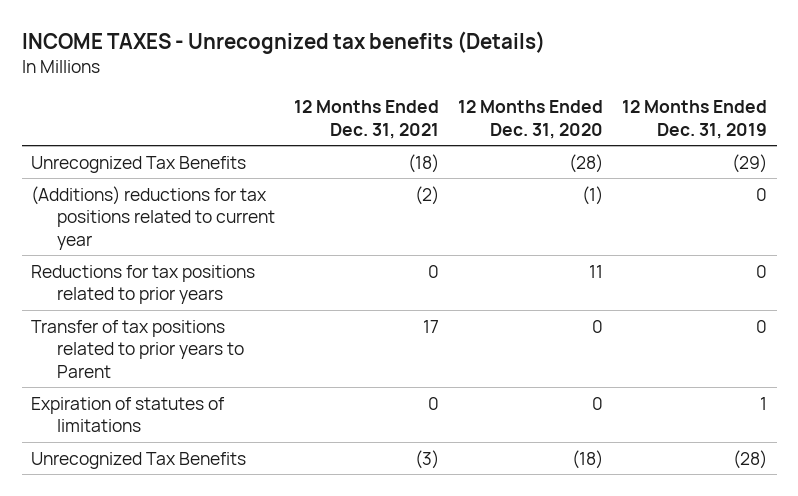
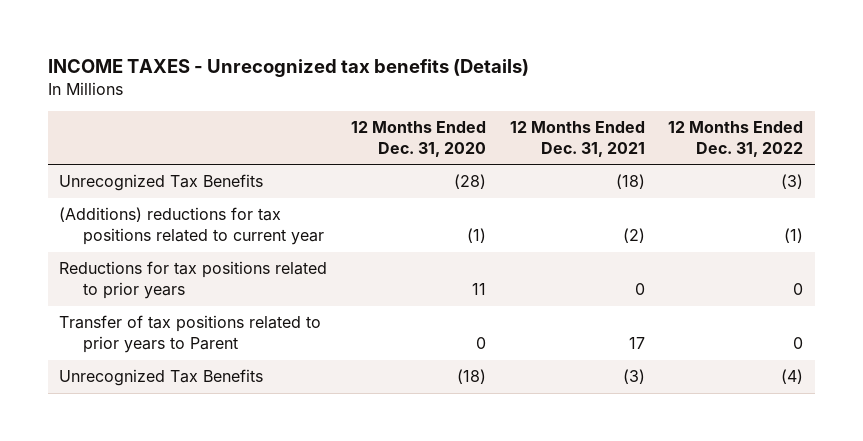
[622,100,768,139] 12 Months Ended Dec. 31, 2019 -> none
none -> [668,121,804,157] 12 Months Ended Dec. 31, 2022
[31,396,226,433] Expiration of statutes of limitations -> none

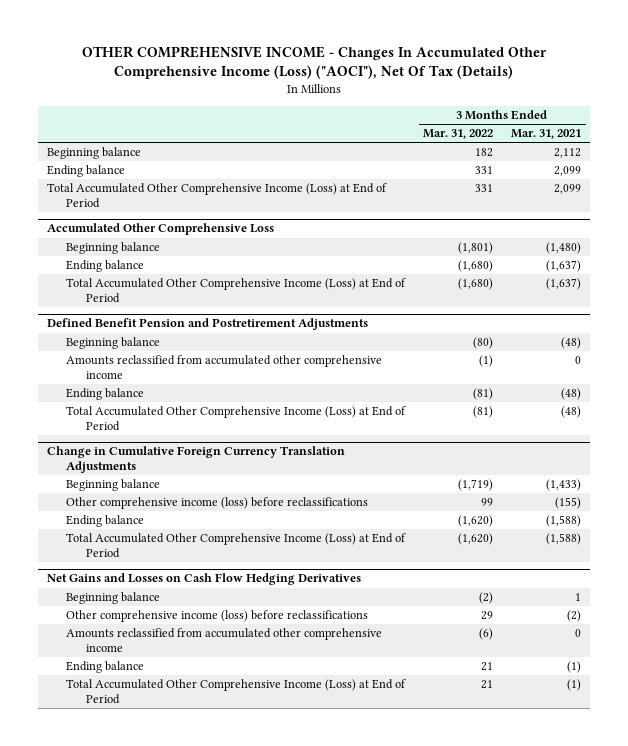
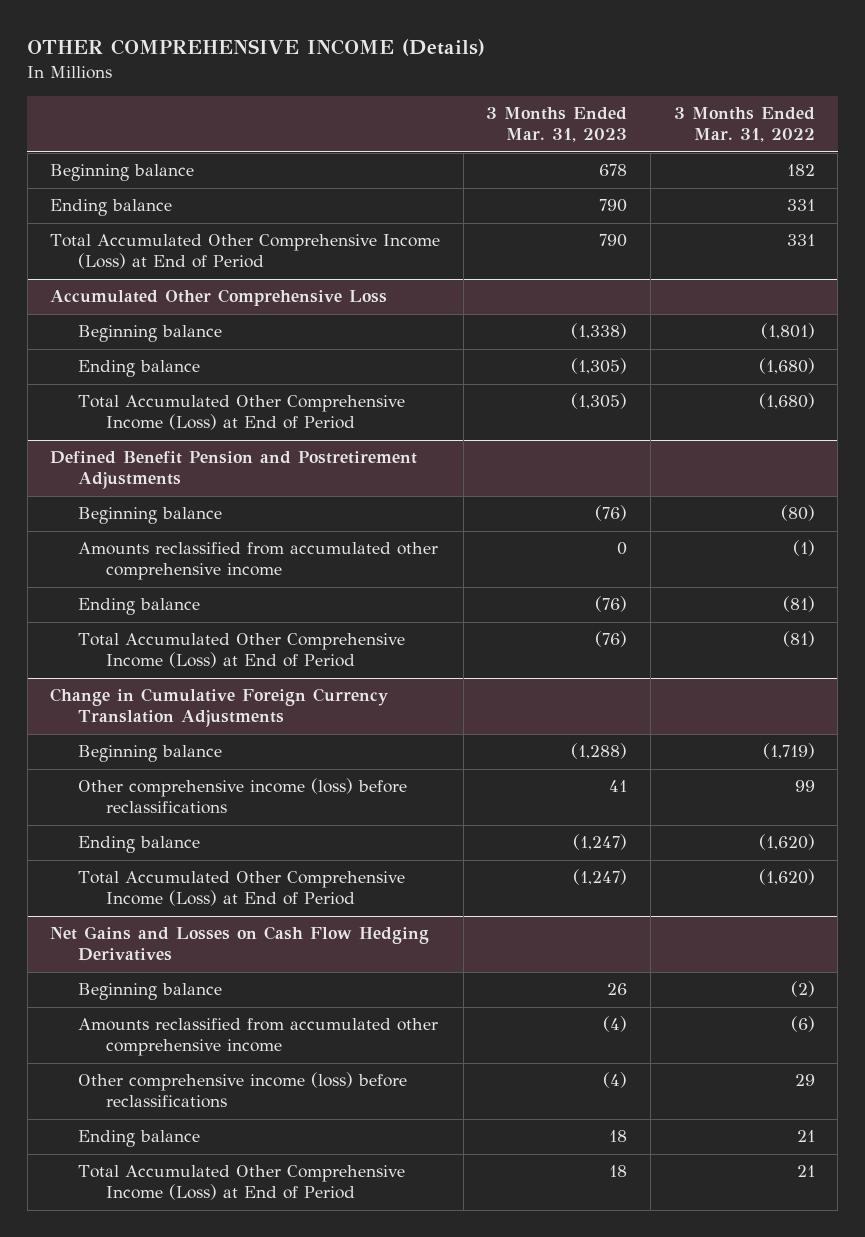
[81,46,547,80] OTHER COMPREHENSIVE INCOME - Changes In Accumulated Other Comprehensive Income (Loss) ("AOCI"), Net Of Tax (Details) -> [27,39,486,57] OTHER COMPREHENSIVE INCOME (Details)
[511,129,582,140] Mar. 31, 2021 -> none
none -> [486,107,628,143] 3 Months Ended Mar. 31, 2023
[66,610,369,623] Other comprehensive income (loss) before reclassifications -> [78,1072,408,1109] Other comprehensive income (loss) before reclassifications

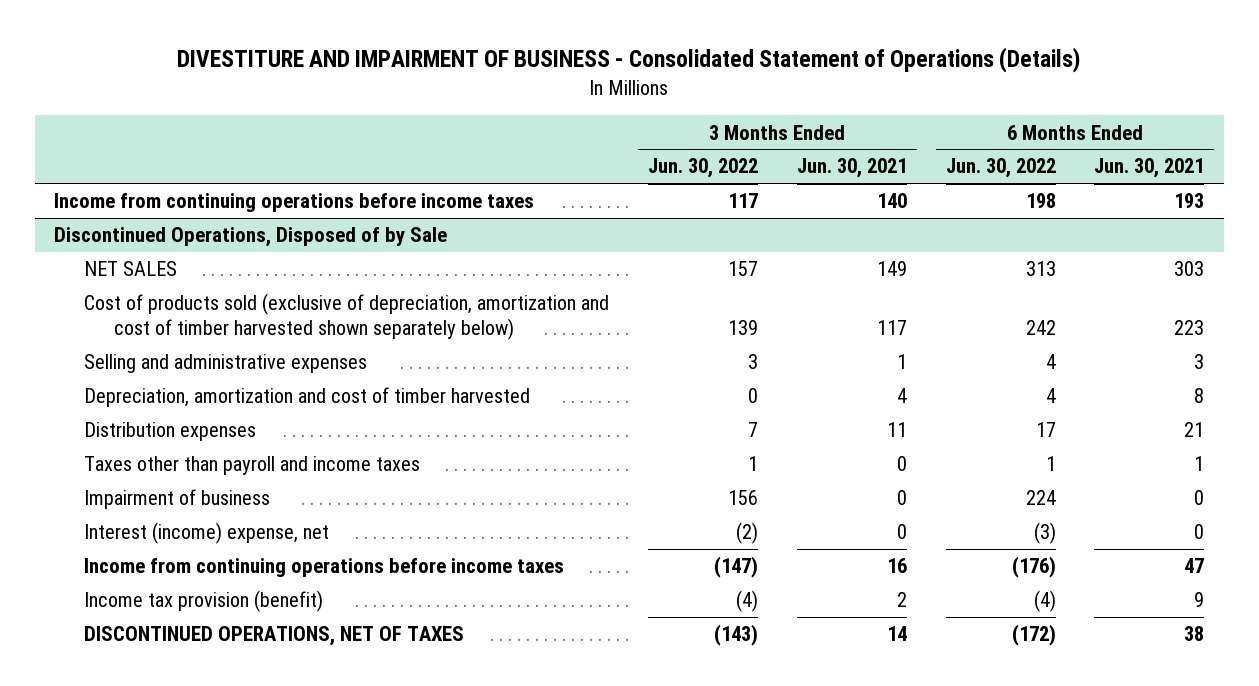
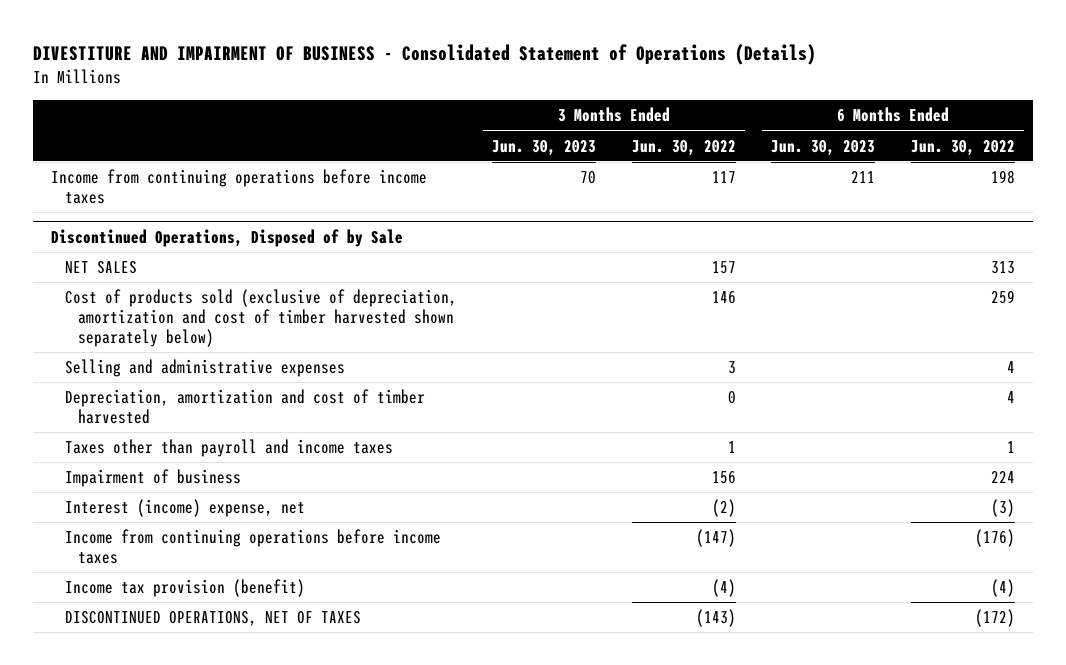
[796,158,907,179] Jun. 30, 2021 -> none
[1094,158,1205,179] Jun. 30, 2021 -> none
none -> [492,139,597,156] Jun. 30, 2023
none -> [771,139,876,156] Jun. 30, 2023
[728,319,759,335] 139 -> [711,291,736,305] 146
[1025,319,1056,335] 242 -> [990,290,1015,305] 259
[84,422,257,442] Distribution expenses -> none

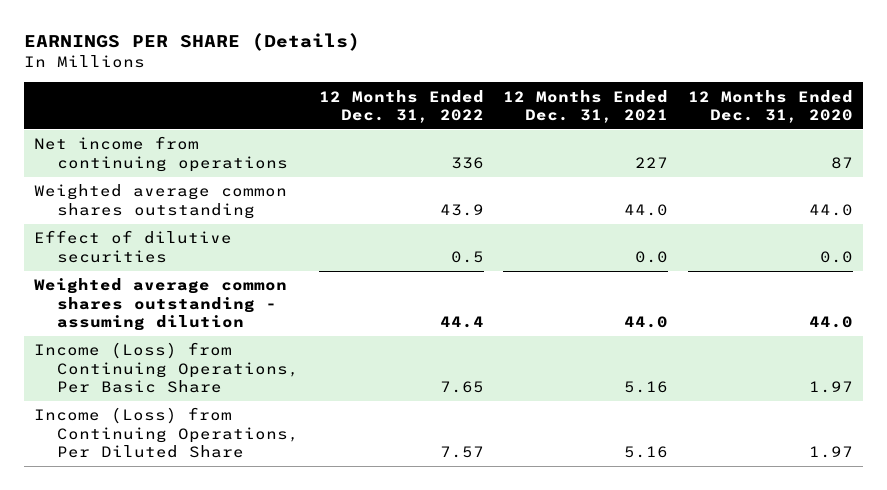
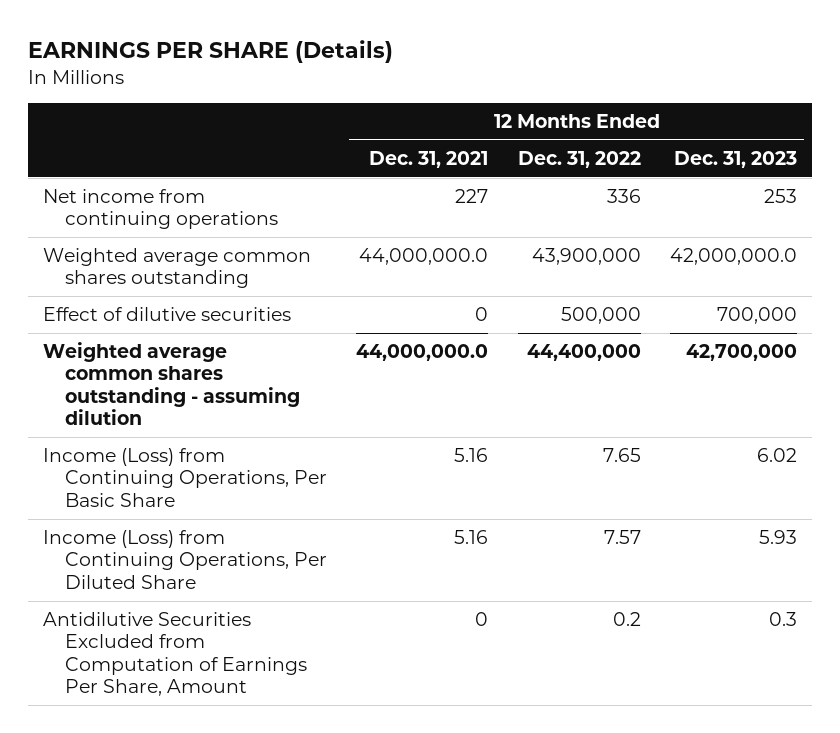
[688,89,854,123] 12 Months Ended Dec. 31, 2020 -> none
none -> [673,150,797,168] Dec. 31, 2023
[439,203,484,216] 43.9 -> [531,248,641,266] 43,900,000
[624,203,669,216] 44.0 -> [359,248,489,266] 44,000,000.0
[450,250,484,263] 0.5 -> [560,307,641,325] 500,000
[635,250,669,263] 0.0 -> [475,307,489,322] 0
[439,316,484,329] 44.4 -> [526,344,641,362] 44,400,000
[624,316,669,329] 44.0 -> [356,344,489,362] 44,000,000.0
none -> [42,612,307,696] Antidilutive Securities Excluded from Computation of Earnings Per Share, Amount

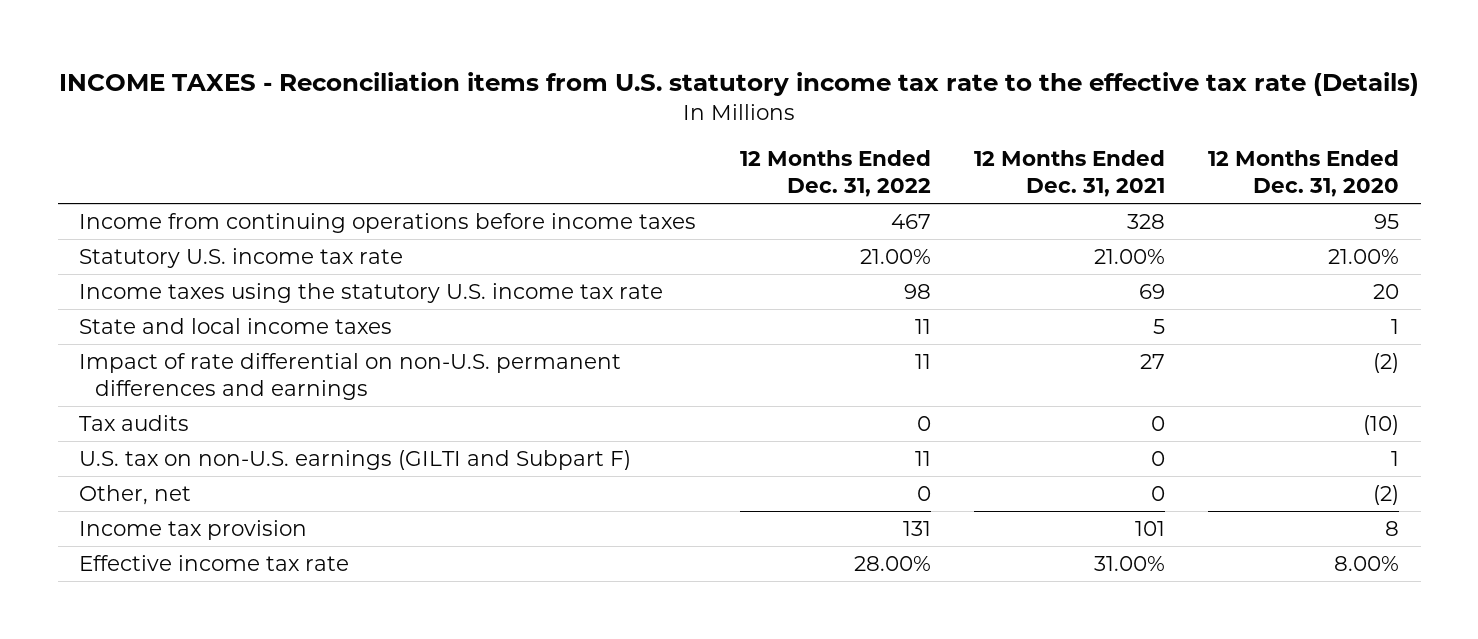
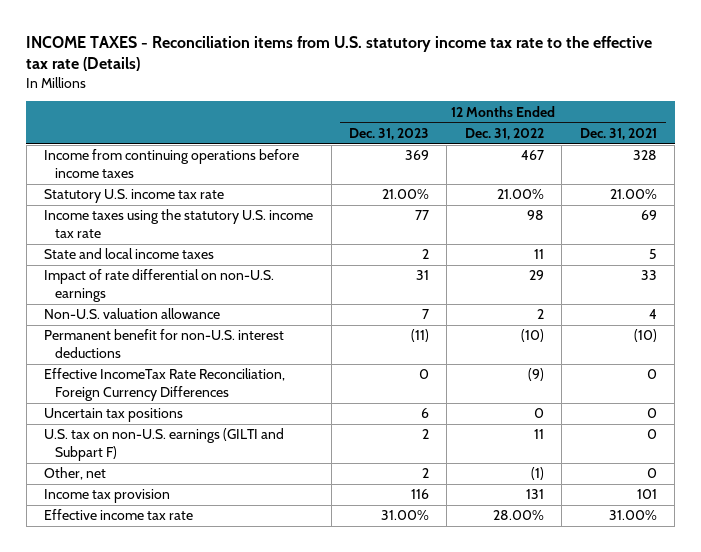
[1208,150,1400,198] 12 Months Ended Dec. 31, 2020 -> none
none -> [348,127,429,140] Dec. 31, 2023
[79,415,190,432] Tax audits -> none
[79,353,622,400] Impact of rate differential on non-U.S. permanent differences and earnings -> [44,269,275,302] Impact of rate differential on non-U.S. earnings
[914,354,931,370] 11 -> [528,270,544,281] 29
[1139,354,1165,370] 27 -> [640,270,657,281] 33
none -> [44,308,221,320] Non-U.S. valuation allowance
none -> [44,329,285,358] Permanent benefit for non-U.S. interest deductions
none -> [44,368,286,401] Effective IncomeTax Rate Reconciliation, Foreign Currency Differences
none -> [44,408,184,423] Uncertain tax positions
[916,486,931,502] 0 -> [530,467,544,481] (1)

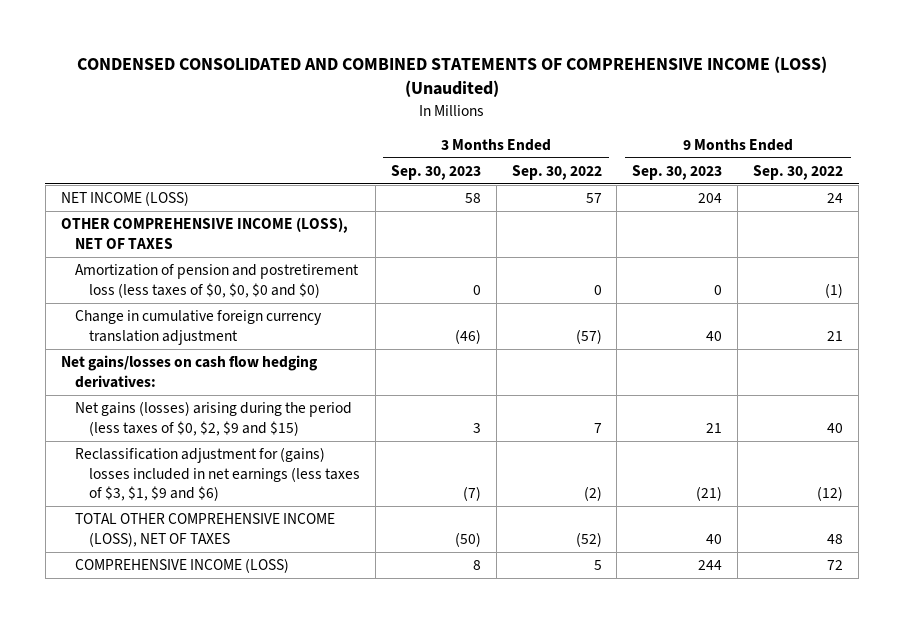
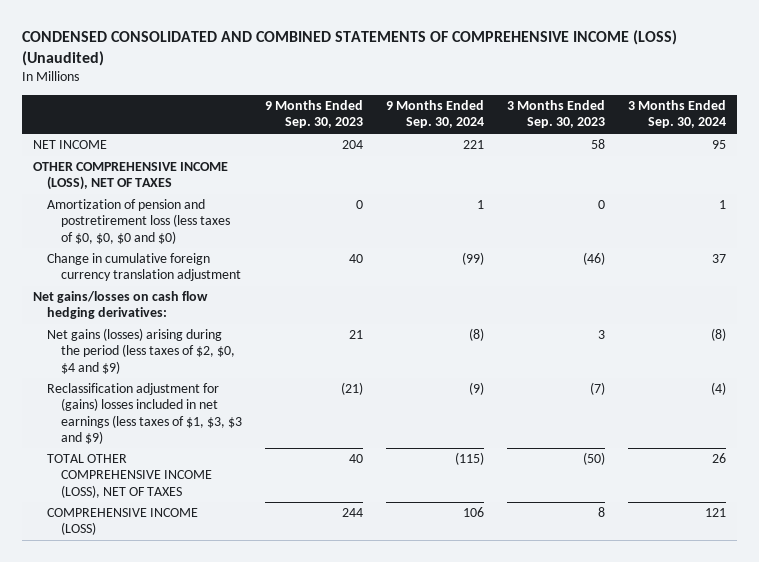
[511,164,602,180] Sep. 30, 2022 -> none
[753,164,844,180] Sep. 30, 2022 -> none
none -> [385,100,484,129] 9 Months Ended Sep. 30, 2024
none -> [627,100,726,129] 3 Months Ended Sep. 30, 2024
[60,191,189,207] NET INCOME (LOSS) -> [33,140,108,150] NET INCOME
[74,401,352,436] Net gains (losses) arising during the period (less taxes of $0, $2, $9 and $15) -> [46,328,235,374] Net gains (losses) arising during the period (less taxes of $2, $0, $4 and $9)
[74,447,360,502] Reclassification adjustment for (gains) losses included in net earnings (less taxes of $3, $1, $9 and $6) -> [46,383,242,444] Reclassification adjustment for (gains) losses included in net earnings (less taxes of $1, $3, $3 and $9)

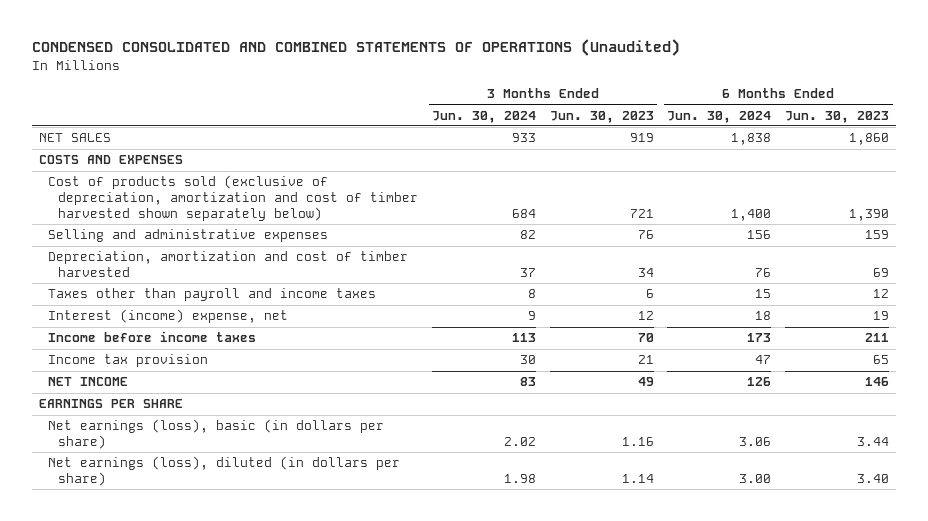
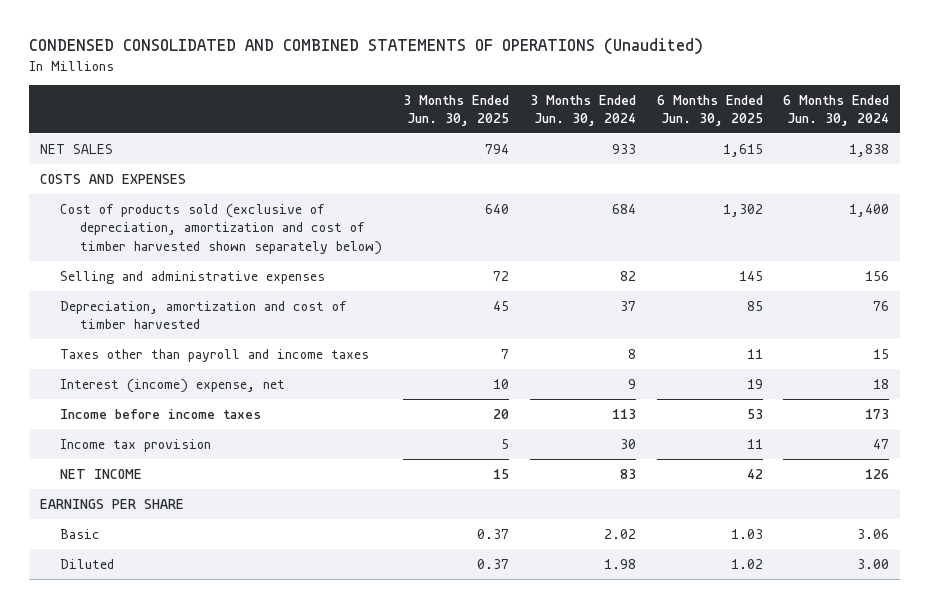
[549,110,654,123] Jun. 30, 2023 -> none
[785,110,890,123] Jun. 30, 2023 -> none
none -> [403,94,510,127] 3 Months Ended Jun. 30, 2025
none -> [656,94,763,127] 6 Months Ended Jun. 30, 2025
[48,419,385,450] Net earnings (loss), basic (in dollars per share) -> [60,528,101,539] Basic
[48,456,401,487] Net earnings (loss), diluted (in dollars per share) -> [60,558,115,569] Diluted

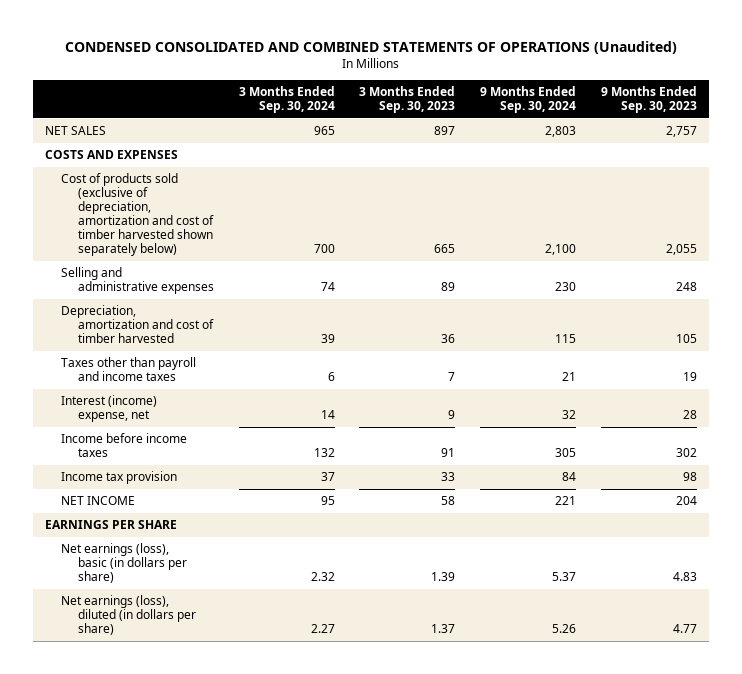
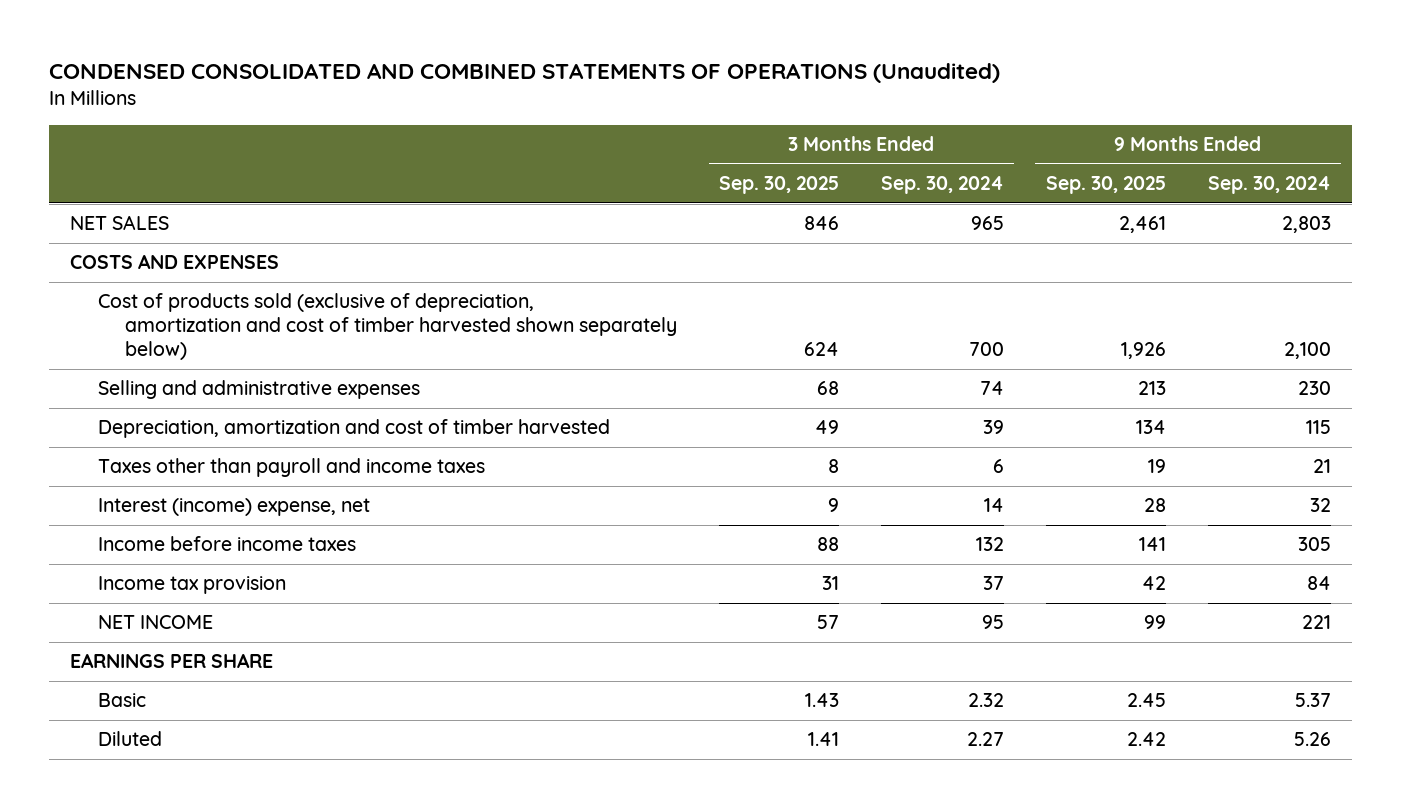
[359,86,456,114] 3 Months Ended Sep. 30, 2023 -> none
[601,86,698,114] 9 Months Ended Sep. 30, 2023 -> none
none -> [719,176,840,195] Sep. 30, 2025
none -> [1045,176,1166,195] Sep. 30, 2025
[61,543,187,584] Net earnings (loss), basic (in dollars per share) -> [97,693,146,708] Basic
[61,595,196,636] Net earnings (loss), diluted (in dollars per share) -> [97,731,162,747] Diluted

